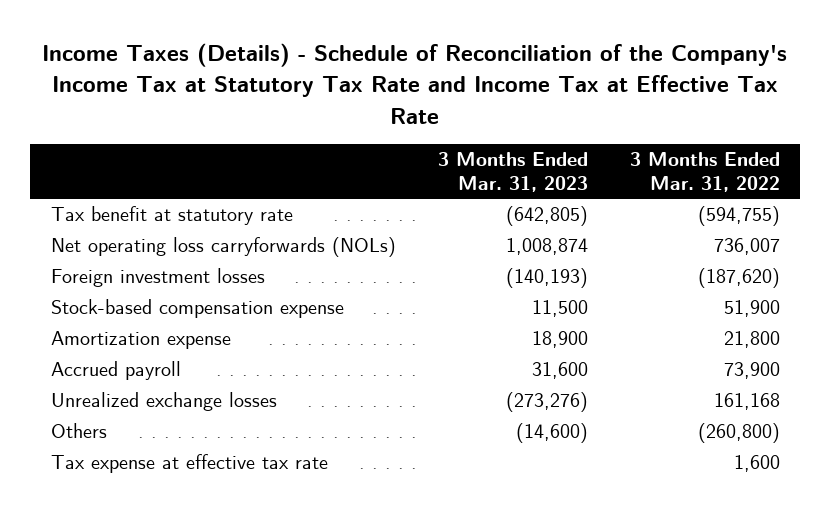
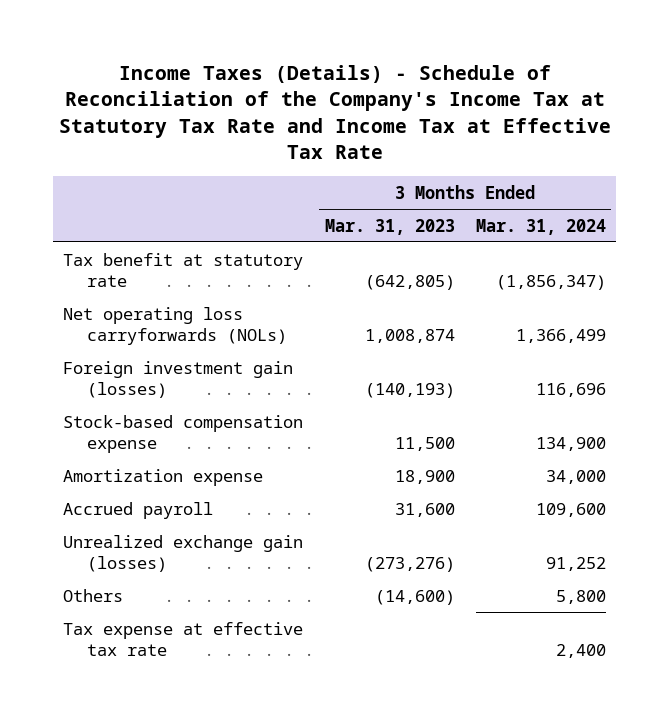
[629,151,780,193] 3 Months Ended Mar. 31, 2022 -> none
none -> [475,218,606,235] Mar. 31, 2024
[51,268,266,288] Foreign investment losses -> [63,360,294,398] Foreign investment gain (losses)
[51,392,278,412] Unrealized exchange losses -> [63,534,304,572] Unrealized exchange gain (losses)

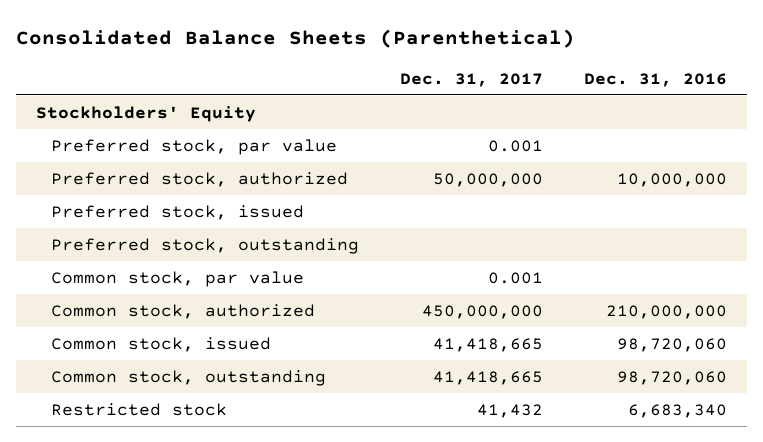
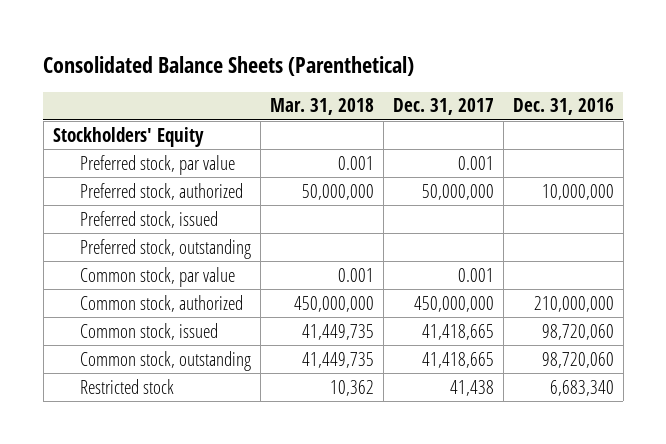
none -> [269,98,374,116] Mar. 31, 2018
[476,403,543,418] 41,432 -> [449,379,494,396] 41,438

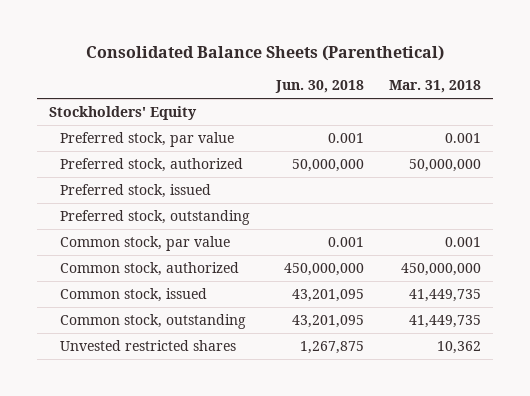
[392,98,494,116] Dec. 31, 2017 -> none
[512,98,614,116] Dec. 31, 2016 -> none
none -> [274,80,364,94] Jun. 30, 2018
[79,378,174,394] Restricted stock -> [60,340,237,352] Unvested restricted shares

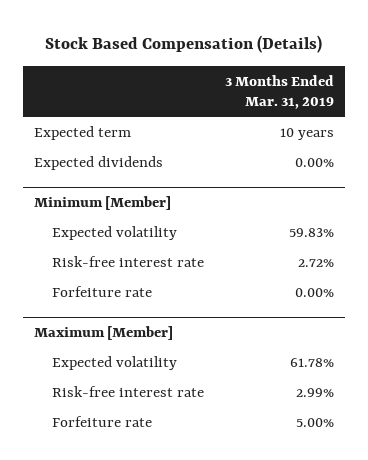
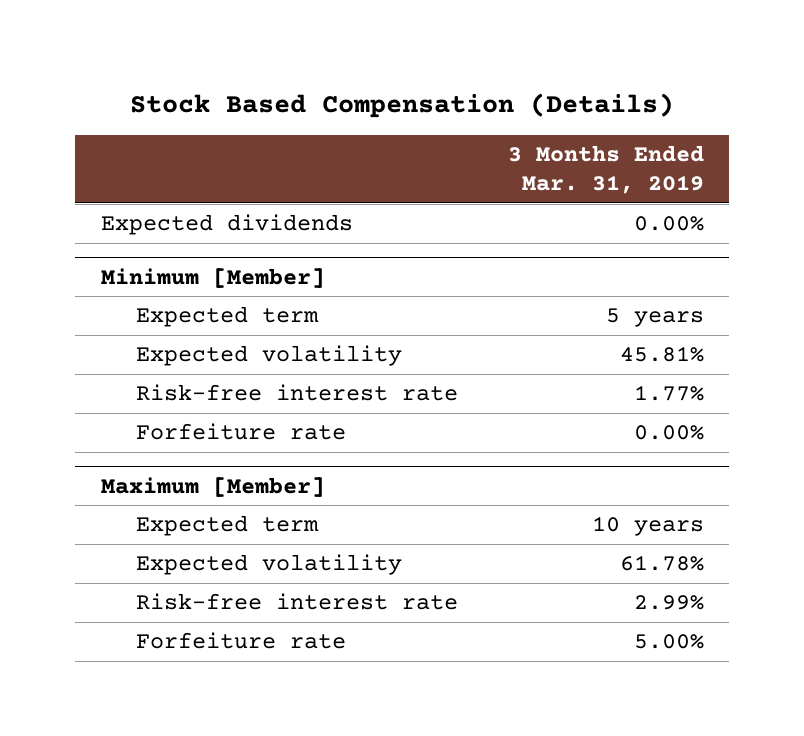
[33,125,131,140] Expected term -> none
none -> [135,306,319,328] Expected term
[289,227,335,237] 59.83% -> [619,346,704,363] 45.81%
[298,258,335,267] 2.72% -> [633,385,704,402] 1.77%
none -> [135,515,319,537] Expected term

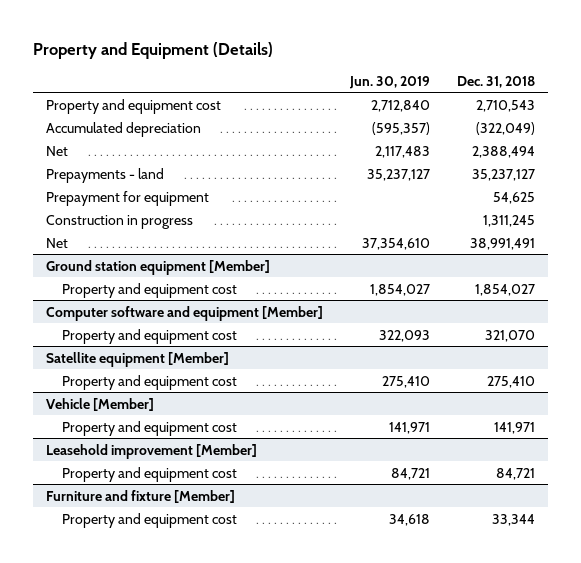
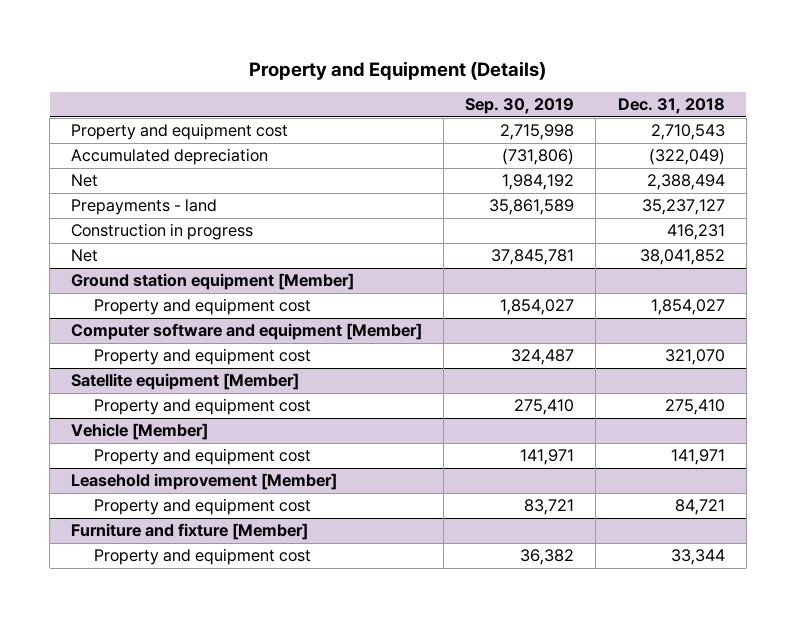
[349,75,431,89] Jun. 30, 2019 -> none
none -> [465,98,575,115] Sep. 30, 2019
[46,190,210,206] Prepayment for equipment -> none
[482,214,535,227] 1,311,245 -> [666,224,725,241] 416,231
[469,237,535,250] 38,991,491 -> [639,249,725,266] 38,041,852

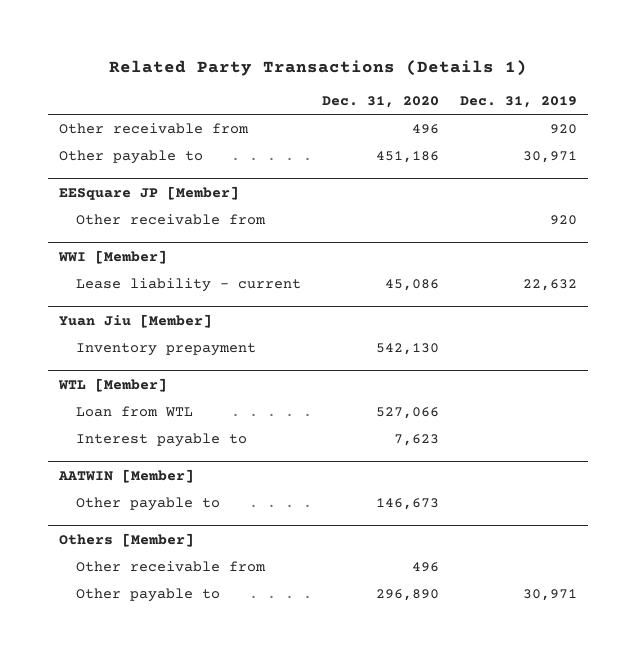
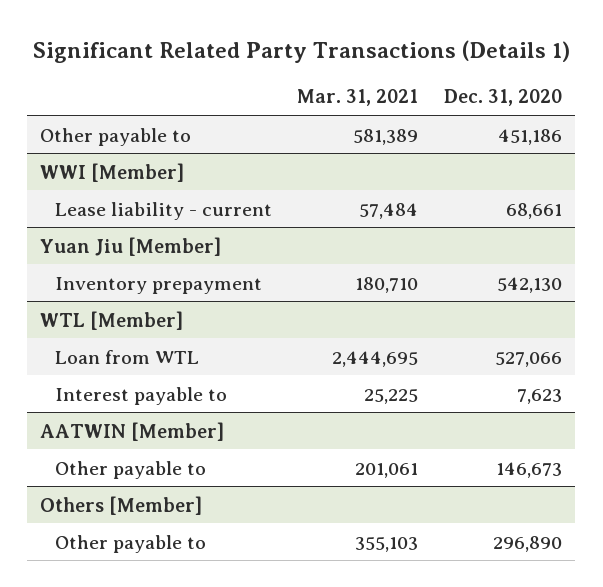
[109,59,528,76] Related Party Transactions (Details 1) -> [33,39,571,63] Significant Related Party Transactions (Details 1)
[460,95,578,108] Dec. 31, 2019 -> none
none -> [297,89,419,107] Mar. 31, 2021
[58,123,249,135] Other receivable from -> none
[58,185,239,200] EESquare JP [Member] -> none
[76,214,267,226] Other receivable from -> none
[385,279,440,292] 45,086 -> [506,202,563,219] 68,661
[76,561,267,573] Other receivable from -> none

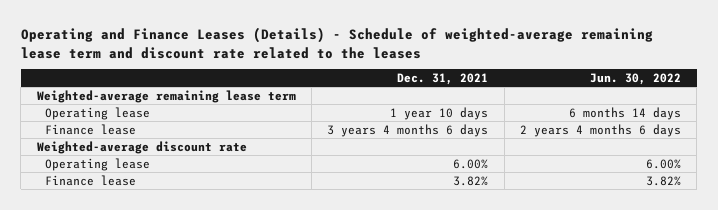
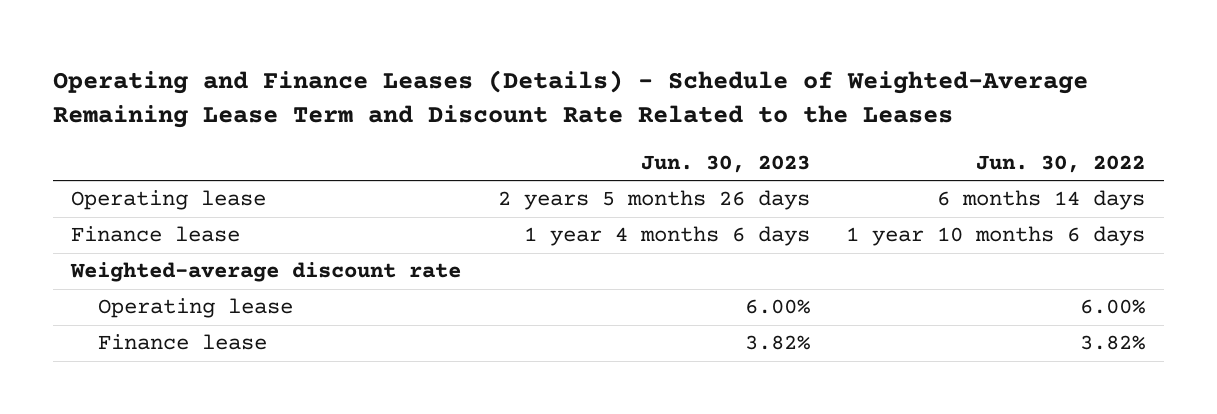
[20,27,653,59] Operating and Finance Leases (Details) - Schedule of weighted-average remaining lease term and discount rate related to the leases -> [52,69,1088,129] Operating and Finance Leases (Details) - Schedule of Weighted-Average Remaining Lease Term and Discount Rate Related to the Leases
[397,73,489,86] Dec. 31, 2021 -> none
none -> [640,154,810,173] Jun. 30, 2023
[36,89,296,103] Weighted-average remaining lease term -> none
[520,123,682,137] 2 years 4 months 6 days -> [846,226,1146,247] 1 year 10 months 6 days

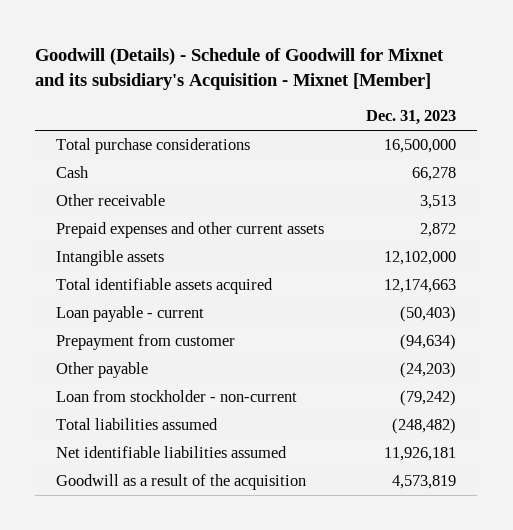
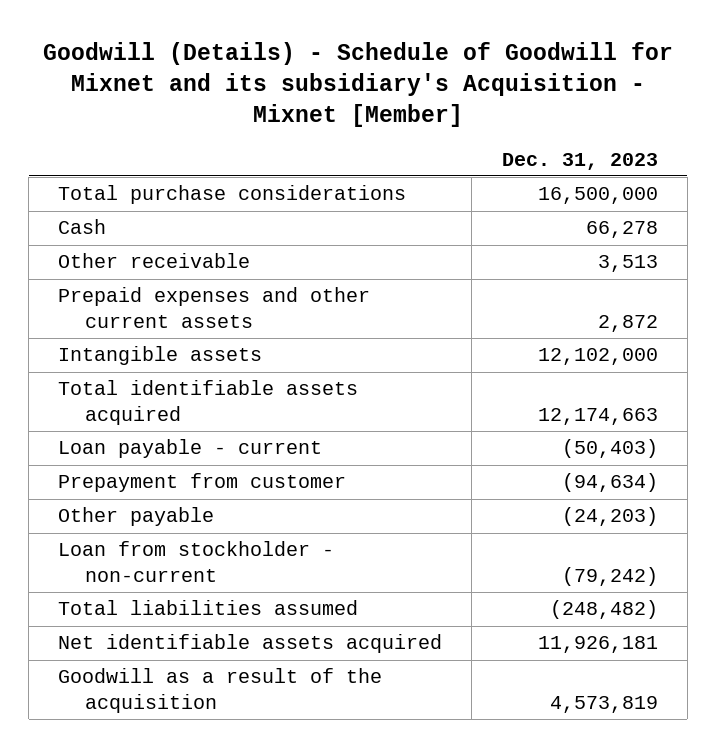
[56,446,288,459] Net identifiable liabilities assumed -> [58,634,443,654] Net identifiable assets acquired

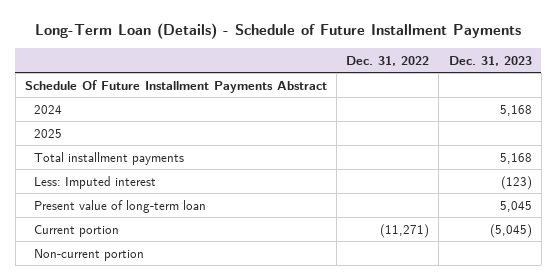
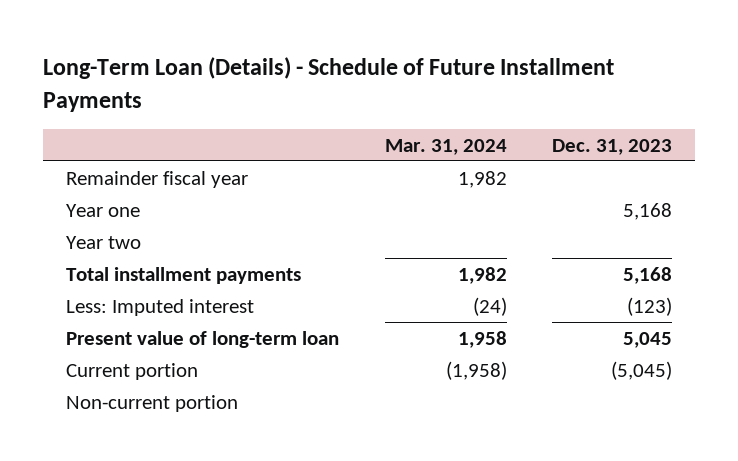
[346,55,430,66] Dec. 31, 2022 -> none
none -> [384,138,507,155] Mar. 31, 2024
[24,79,327,93] Schedule Of Future Installment Payments Abstract -> none
none -> [65,170,248,188] Remainder fiscal year
[34,104,63,114] 2024 -> [65,203,140,217] Year one
[34,128,63,138] 2025 -> [65,235,141,249] Year two

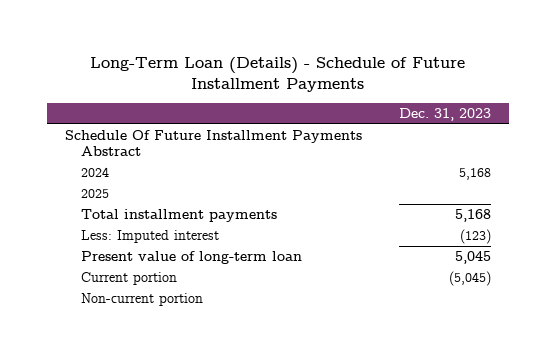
[384,138,507,155] Mar. 31, 2024 -> none
[65,170,248,188] Remainder fiscal year -> none
none -> [65,130,363,157] Schedule Of Future Installment Payments Abstract
[65,203,140,217] Year one -> [80,167,109,178] 2024
[65,235,141,249] Year two -> [80,189,109,199] 2025

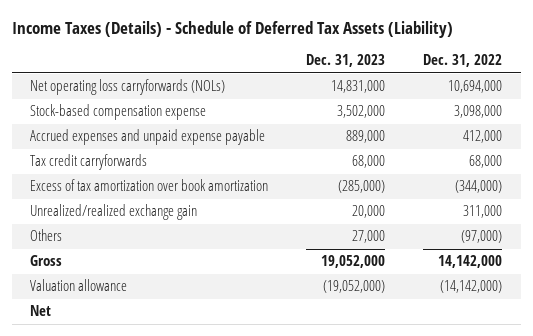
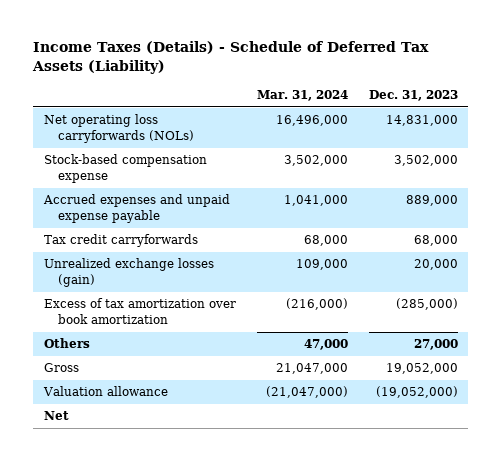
[423,54,503,68] Dec. 31, 2022 -> none
none -> [256,90,348,102] Mar. 31, 2024
none -> [43,258,214,288] Unrealized exchange losses (gain)
[30,204,198,221] Unrealized/realized exchange gain -> none

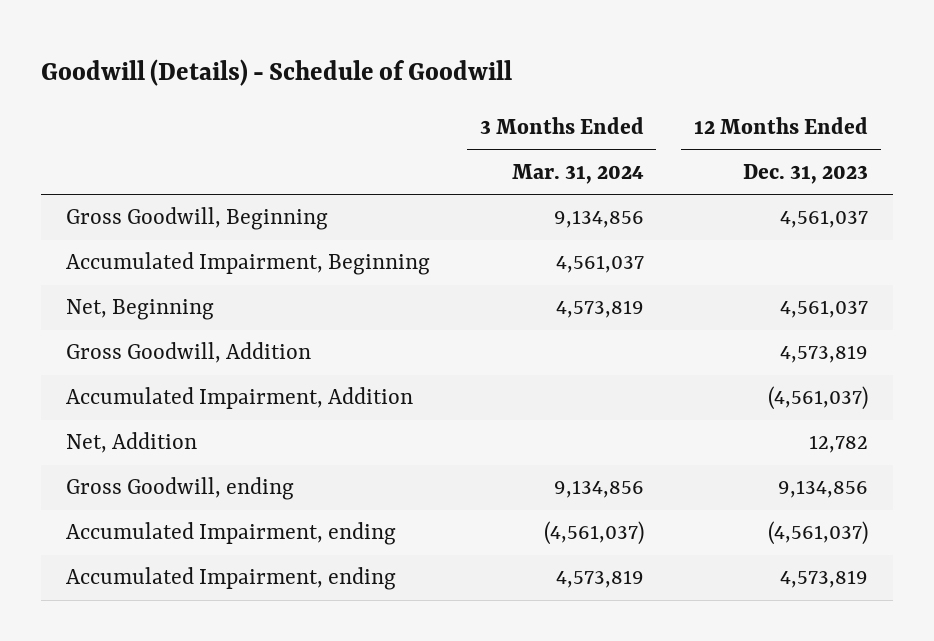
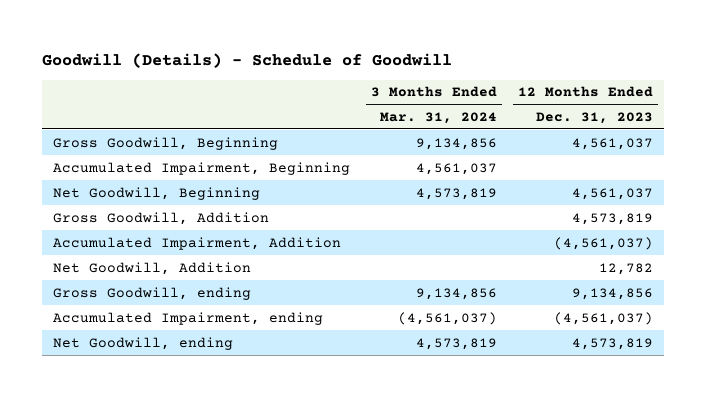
[65,299,214,321] Net, Beginning -> [52,186,260,200] Net Goodwill, Beginning
[65,432,197,454] Net, Addition -> [52,261,251,275] Net Goodwill, Addition
[65,567,396,591] Accumulated Impairment, ending -> [52,336,233,350] Net Goodwill, ending

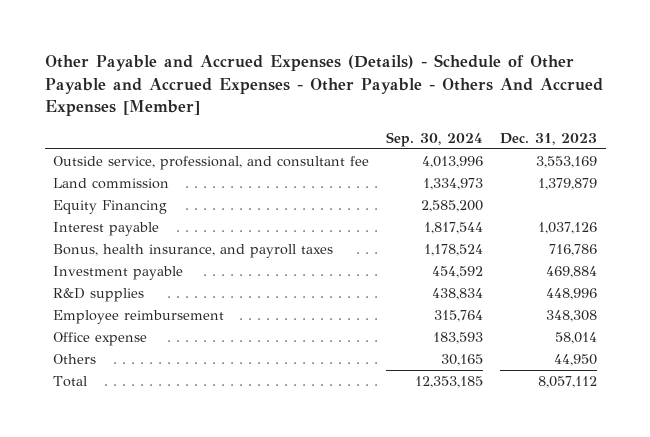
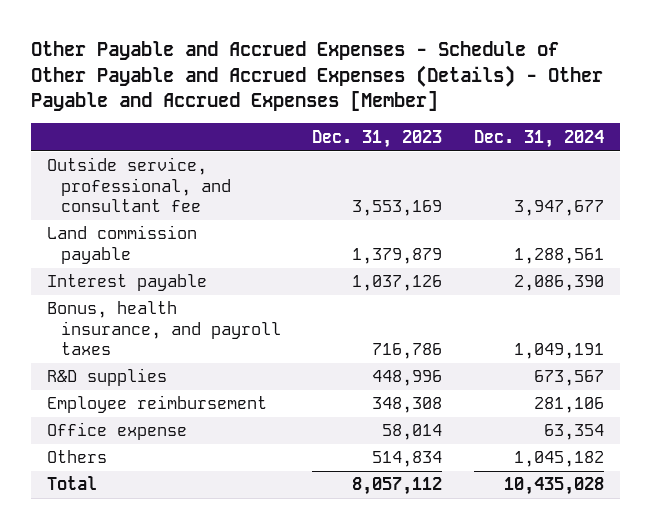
[44,54,603,116] Other Payable and Accrued Expenses (Details) - Schedule of Other Payable and Accrued Expenses - Other Payable - Others And Accrued Expenses [Member] -> [31,41,604,112] Other Payable and Accrued Expenses - Schedule of Other Payable and Accrued Expenses (Details) - Other Payable and Accrued Expenses [Member]
[386,131,484,147] Sep. 30, 2024 -> none
none -> [474,129,605,148] Dec. 31, 2024
[53,200,168,215] Equity Financing -> none
[53,178,170,190] Land commission -> [47,225,198,264] Land commission payable
[53,266,184,281] Investment payable -> none
[554,354,598,367] 44,950 -> [372,451,443,468] 514,834

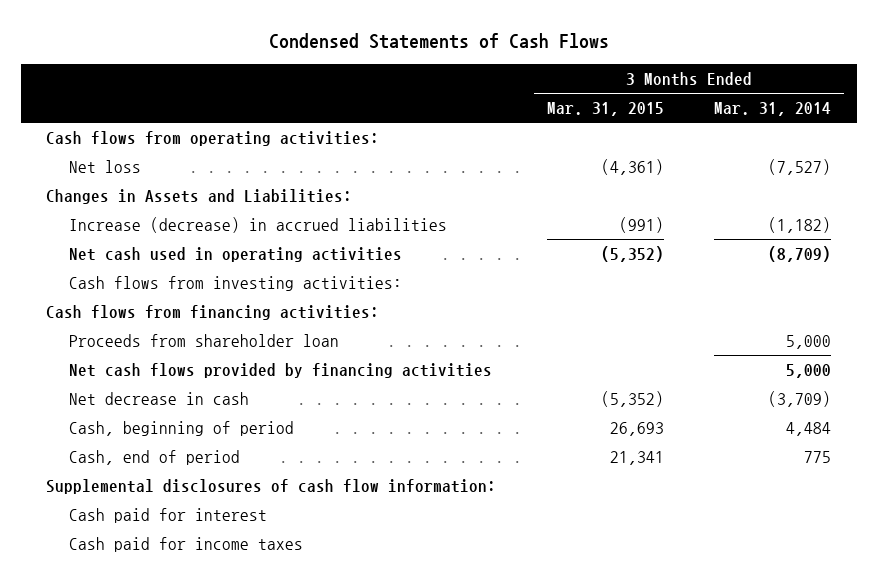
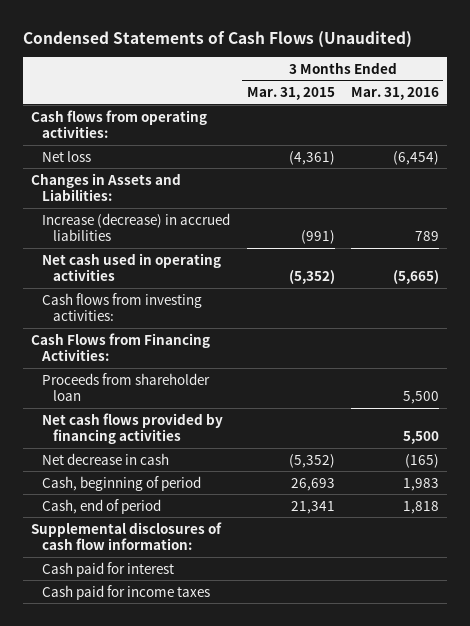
[268,33,609,50] Condensed Statements of Cash Flows -> [23,30,413,48] Condensed Statements of Cash Flows (Unaudited)
[714,101,832,116] Mar. 31, 2014 -> none
none -> [350,87,439,101] Mar. 31, 2016
[46,304,380,320] Cash flows from financing activities: -> [31,332,211,362] Cash Flows from Financing Activities:

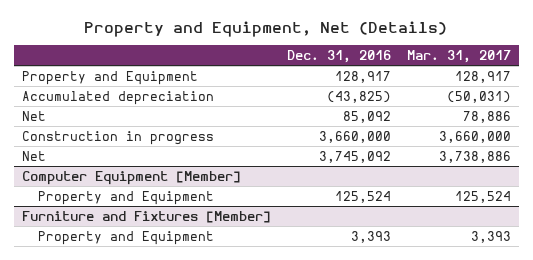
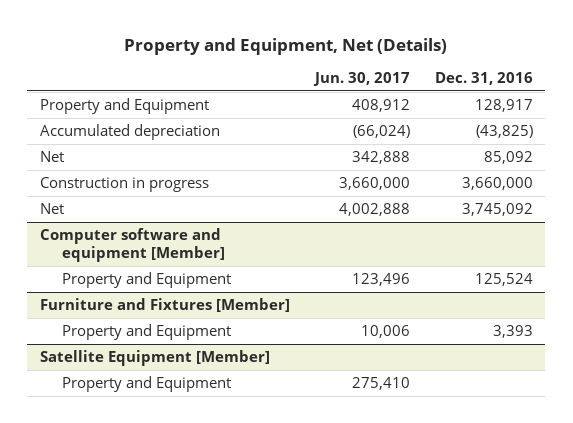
[406,50,511,64] Mar. 31, 2017 -> none
none -> [312,72,410,87] Jun. 30, 2017
[21,170,241,185] Computer Equipment [Member] -> [39,228,225,263] Computer software and equipment [Member]
none -> [39,350,270,367] Satellite Equipment [Member]
none -> [61,376,231,393] Property and Equipment

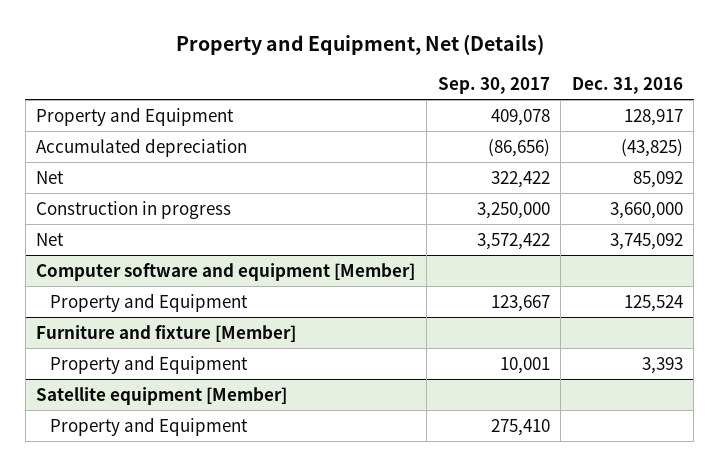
[312,72,410,87] Jun. 30, 2017 -> none
none -> [437,76,550,94] Sep. 30, 2017
[39,298,290,313] Furniture and Fixtures [Member] -> [36,324,297,342] Furniture and fixture [Member]
[39,350,270,367] Satellite Equipment [Member] -> [36,386,288,405] Satellite equipment [Member]

